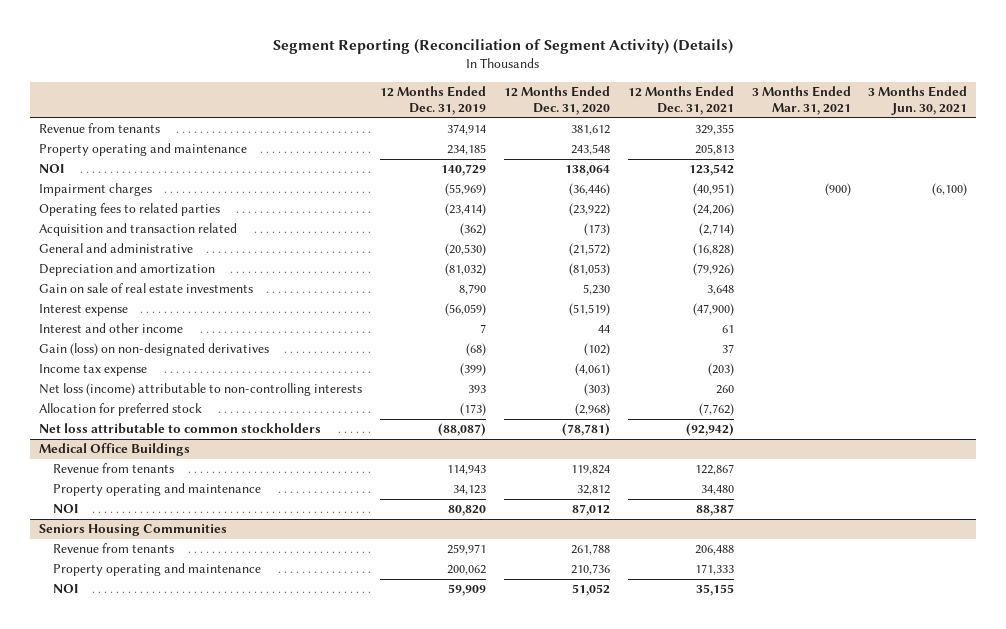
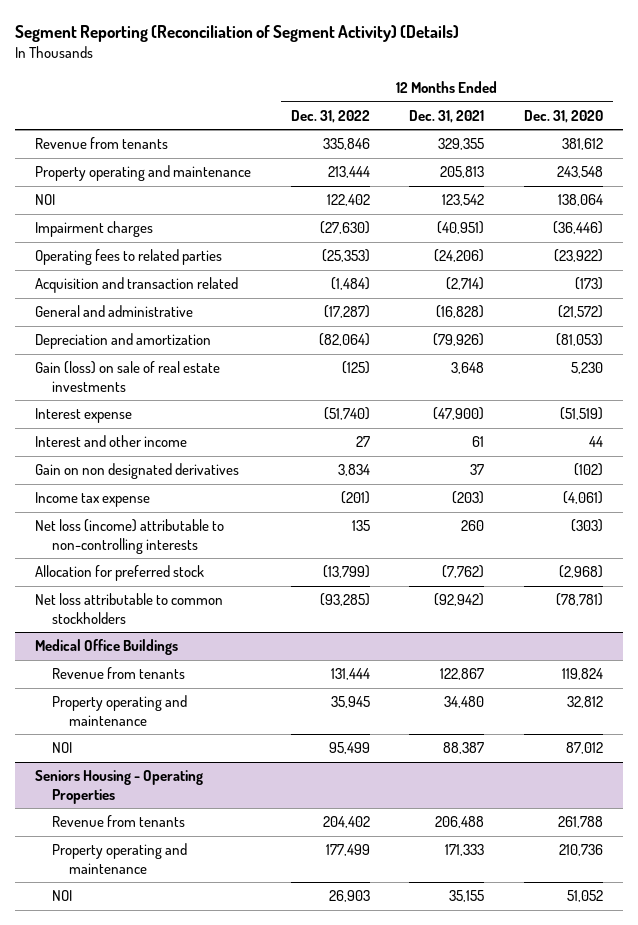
[379,85,486,116] 12 Months Ended Dec. 31, 2019 -> none
[751,85,851,116] 3 Months Ended Mar. 31, 2021 -> none
[868,85,968,116] 3 Months Ended Jun. 30, 2021 -> none
none -> [290,109,370,123] Dec. 31, 2022
[38,283,253,294] Gain on sale of real estate investments -> [34,361,220,392] Gain (loss) on sale of real estate investments
[38,343,269,357] Gain (loss) on non-designated derivatives -> [34,463,239,480] Gain on non designated derivatives
[38,524,227,537] Seniors Housing Communities -> [34,770,203,804] Seniors Housing - Operating Properties

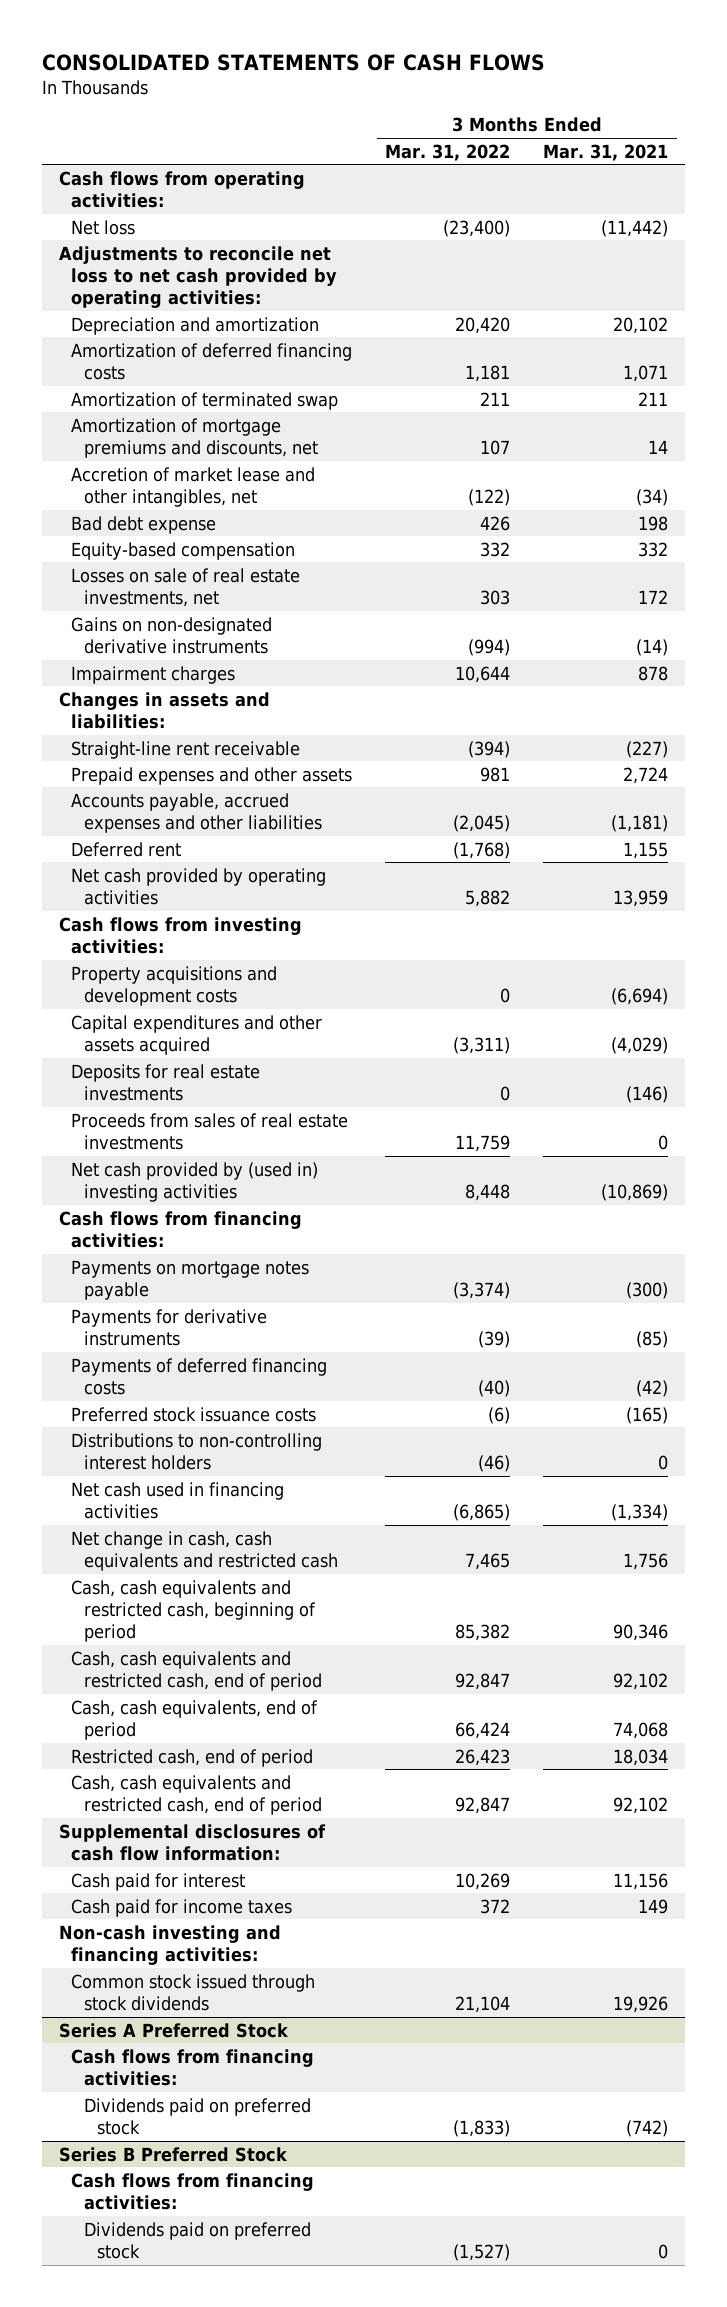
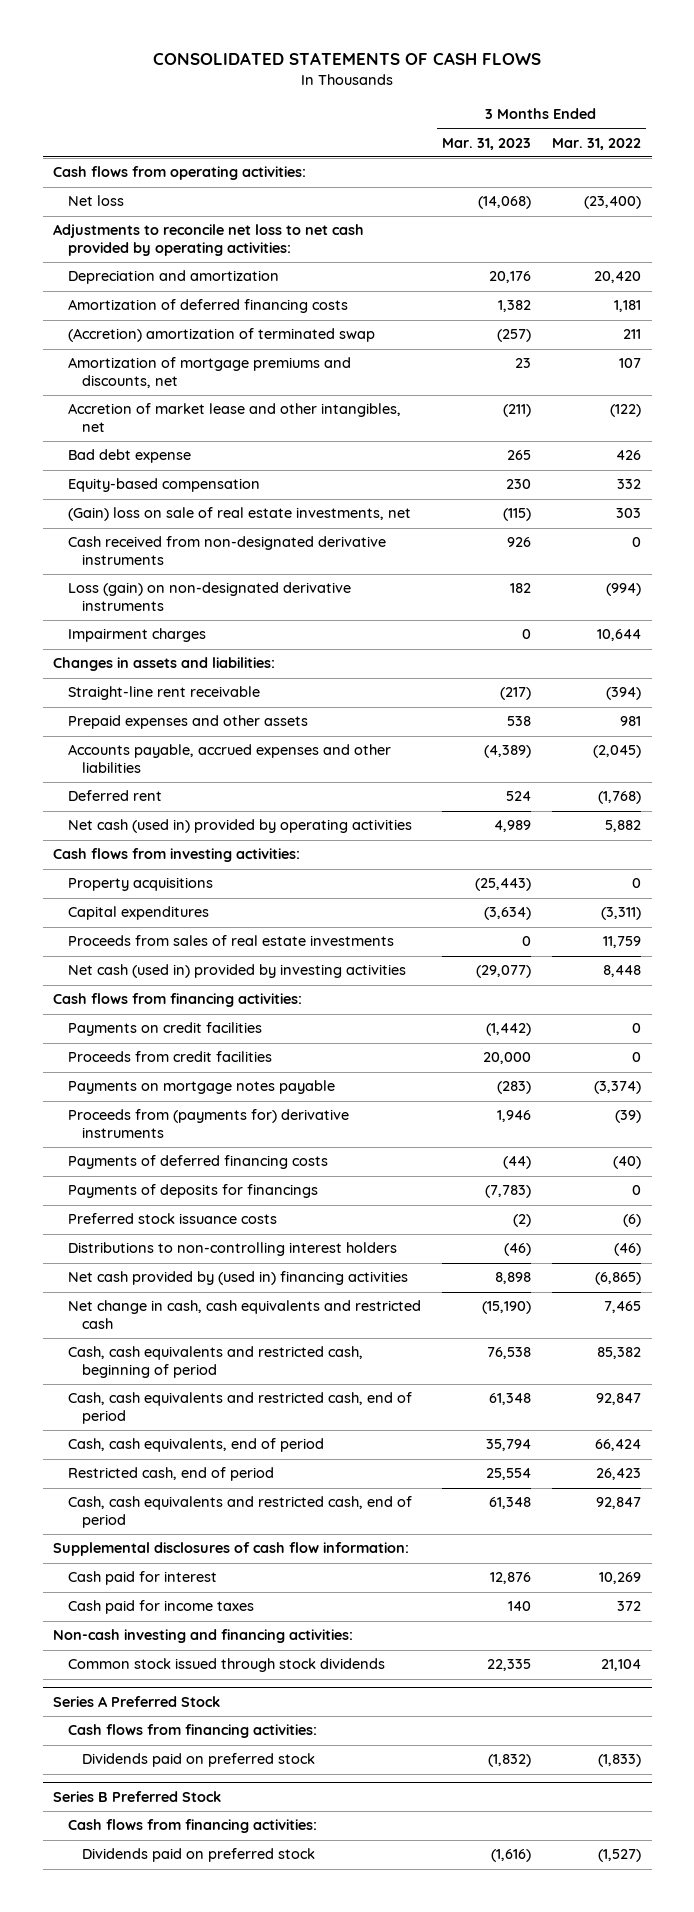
[543,143,669,161] Mar. 31, 2021 -> none
none -> [441,137,531,150] Mar. 31, 2023
[71,391,339,410] Amortization of terminated swap -> [67,328,375,343] (Accretion) amortization of terminated swap
[71,567,301,607] Losses on sale of real estate investments, net -> [67,507,411,522] (Gain) loss on sale of real estate investments, net
none -> [67,536,386,566] Cash received from non-designated derivative instruments
[71,616,273,654] Gains on non-designated derivative instruments -> [67,582,351,612] Loss (gain) on non-designated derivative instruments
[71,867,327,905] Net cash provided by operating activities -> [67,819,412,834] Net cash (used in) provided by operating activities
[71,1063,261,1101] Deposits for real estate investments -> none
[71,965,278,1006] Property acquisitions and development costs -> [67,877,213,892] Property acquisitions
[71,1014,323,1055] Capital expenditures and other assets acquired -> [67,906,209,921] Capital expenditures
[71,1161,319,1202] Net cash provided by (used in) investing activities -> [67,964,406,979] Net cash (used in) provided by investing activities
none -> [67,1022,262,1037] Payments on credit facilities
none -> [67,1051,272,1063] Proceeds from credit facilities
[71,1308,268,1346] Payments for derivative instruments -> [67,1109,349,1139] Proceeds from (payments for) derivative instruments
none -> [67,1184,318,1199] Payments of deposits for financings
[71,1481,285,1519] Net cash used in financing activities -> [67,1271,408,1286] Net cash provided by (used in) financing activities

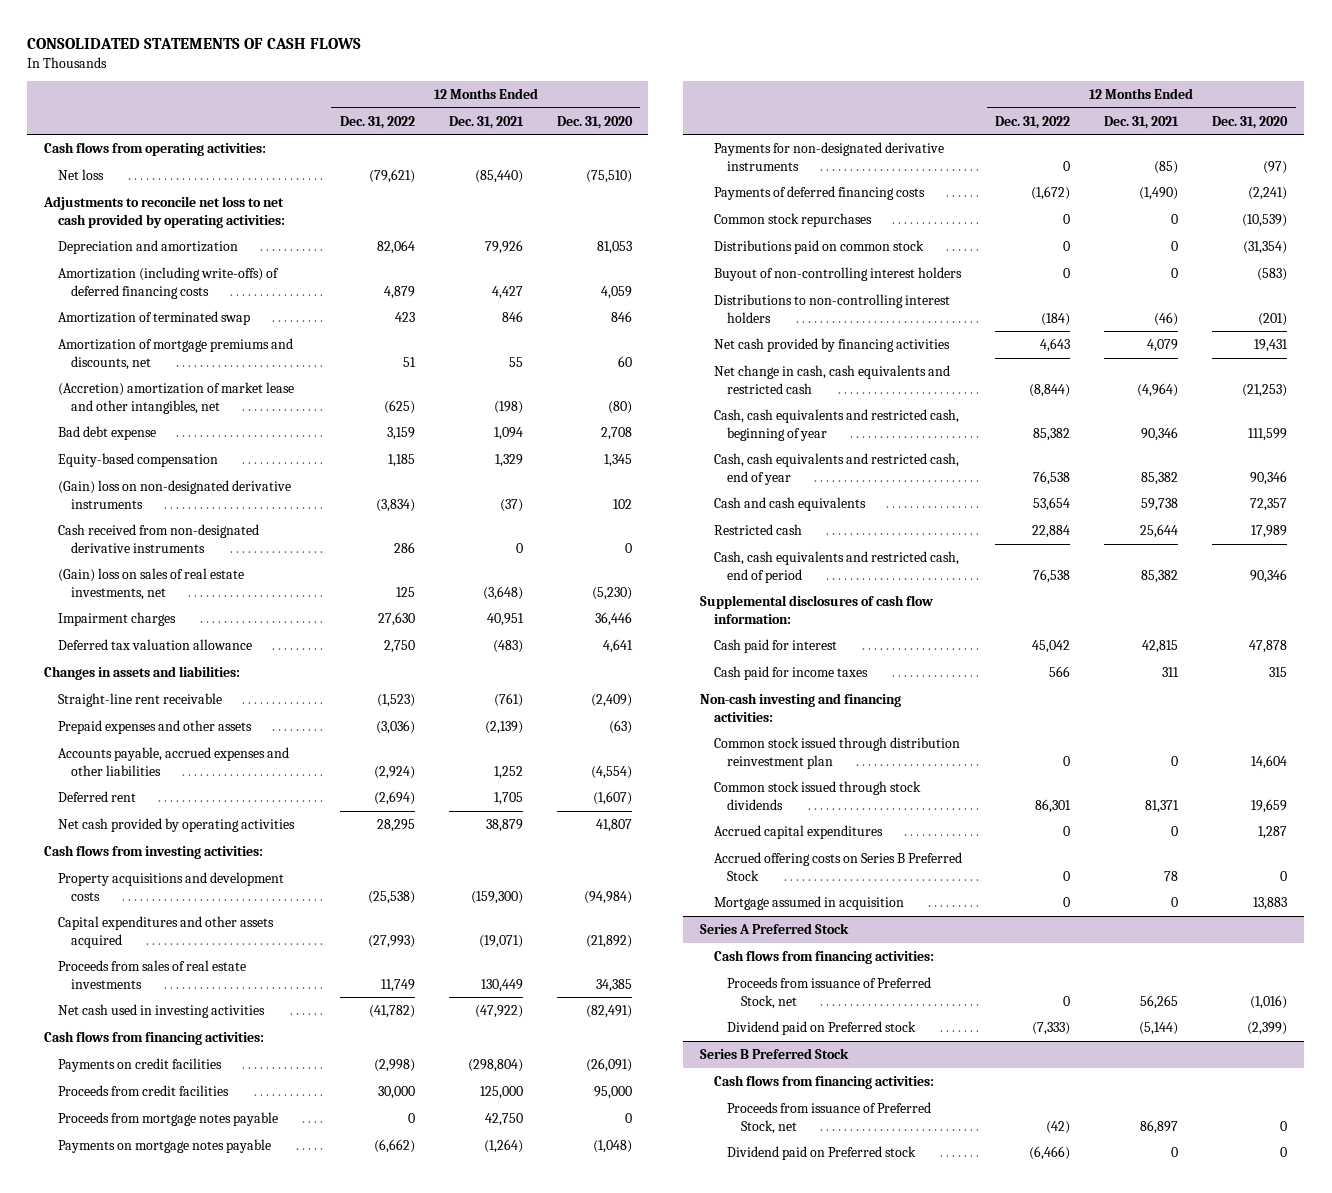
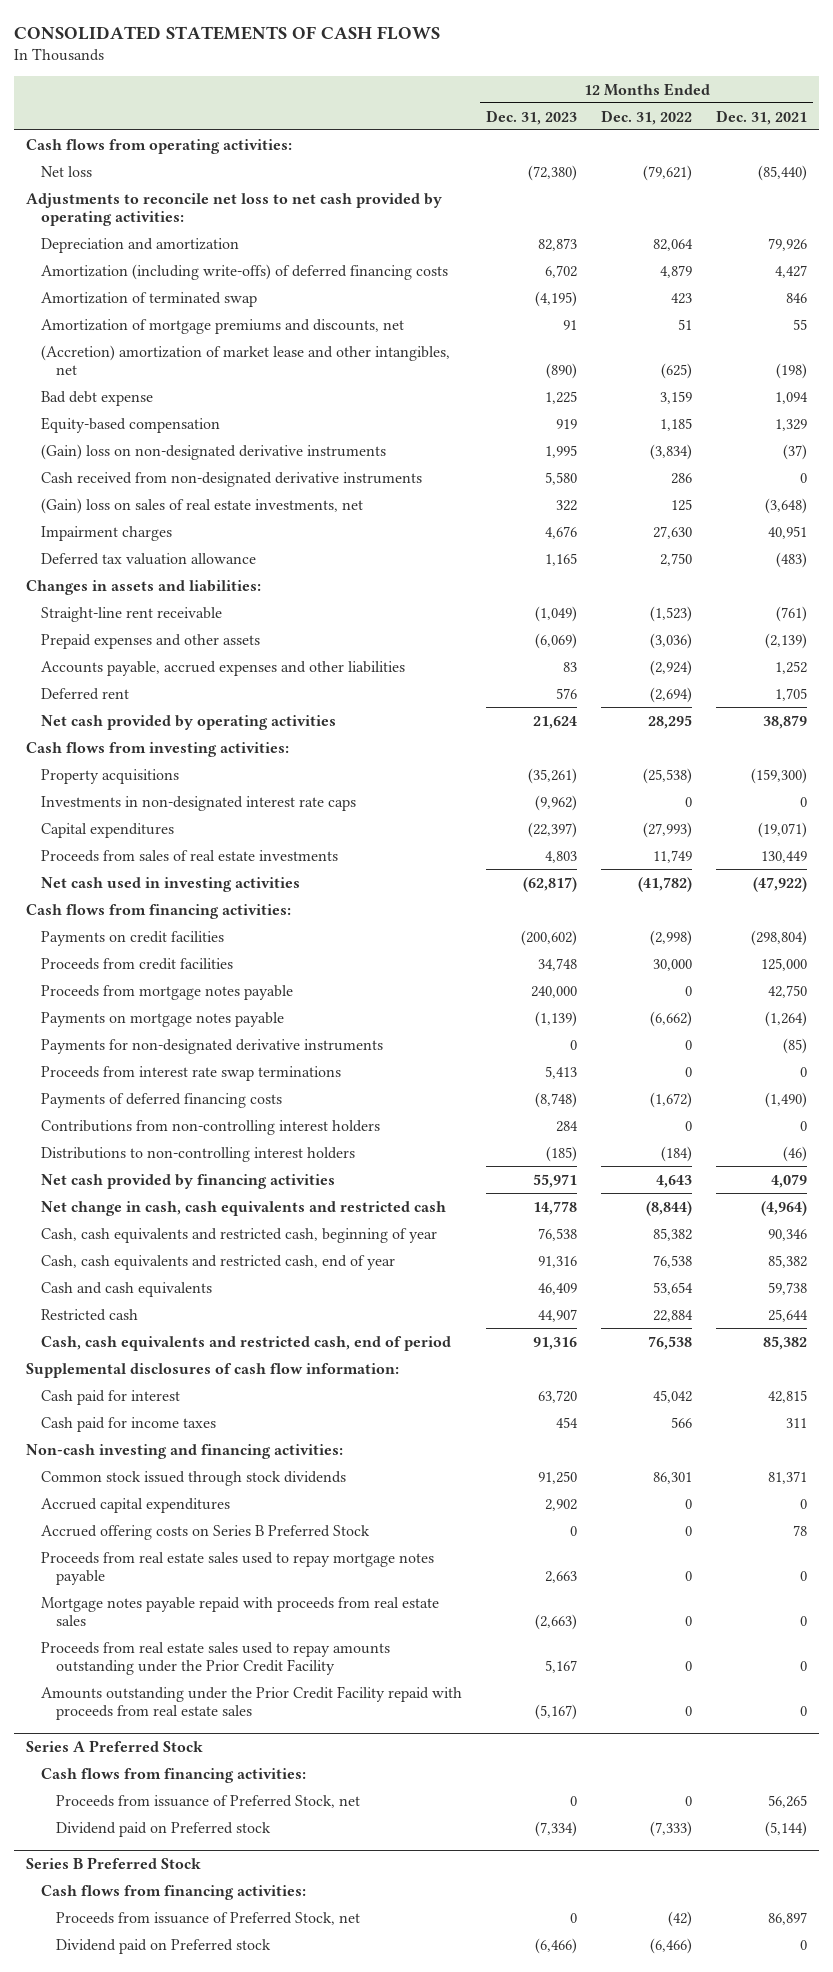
[556,115,633,129] Dec. 31, 2020 -> none
none -> [486,109,578,125] Dec. 31, 2023
[57,871,284,901] Property acquisitions and development costs -> [41,768,180,784] Property acquisitions
none -> [41,795,357,811] Investments in non-designated interest rate caps
[57,915,274,948] Capital expenditures and other assets acquired -> [41,822,175,838] Capital expenditures
none -> [41,1065,342,1081] Proceeds from interest rate swap terminations
[713,212,872,227] Common stock repurchases -> none
[713,239,924,254] Distributions paid on common stock -> none
[713,266,962,281] Buyout of non-controlling interest holders -> [41,1119,381,1135] Contributions from non-controlling interest holders
[713,736,960,769] Common stock issued through distribution reinvestment plan -> none
[713,895,904,910] Mortgage assumed in acquisition -> [41,1551,435,1586] Proceeds from real estate sales used to repay mortgage notes payable
none -> [41,1596,440,1627] Mortgage notes payable repaid with proceeds from real estate sales
none -> [41,1641,391,1676] Proceeds from real estate sales used to repay amounts outstanding under the Prior Credit Facility
none -> [41,1685,463,1721] Amounts outstanding under the Prior Credit Facility repaid with proceeds from real estate sales

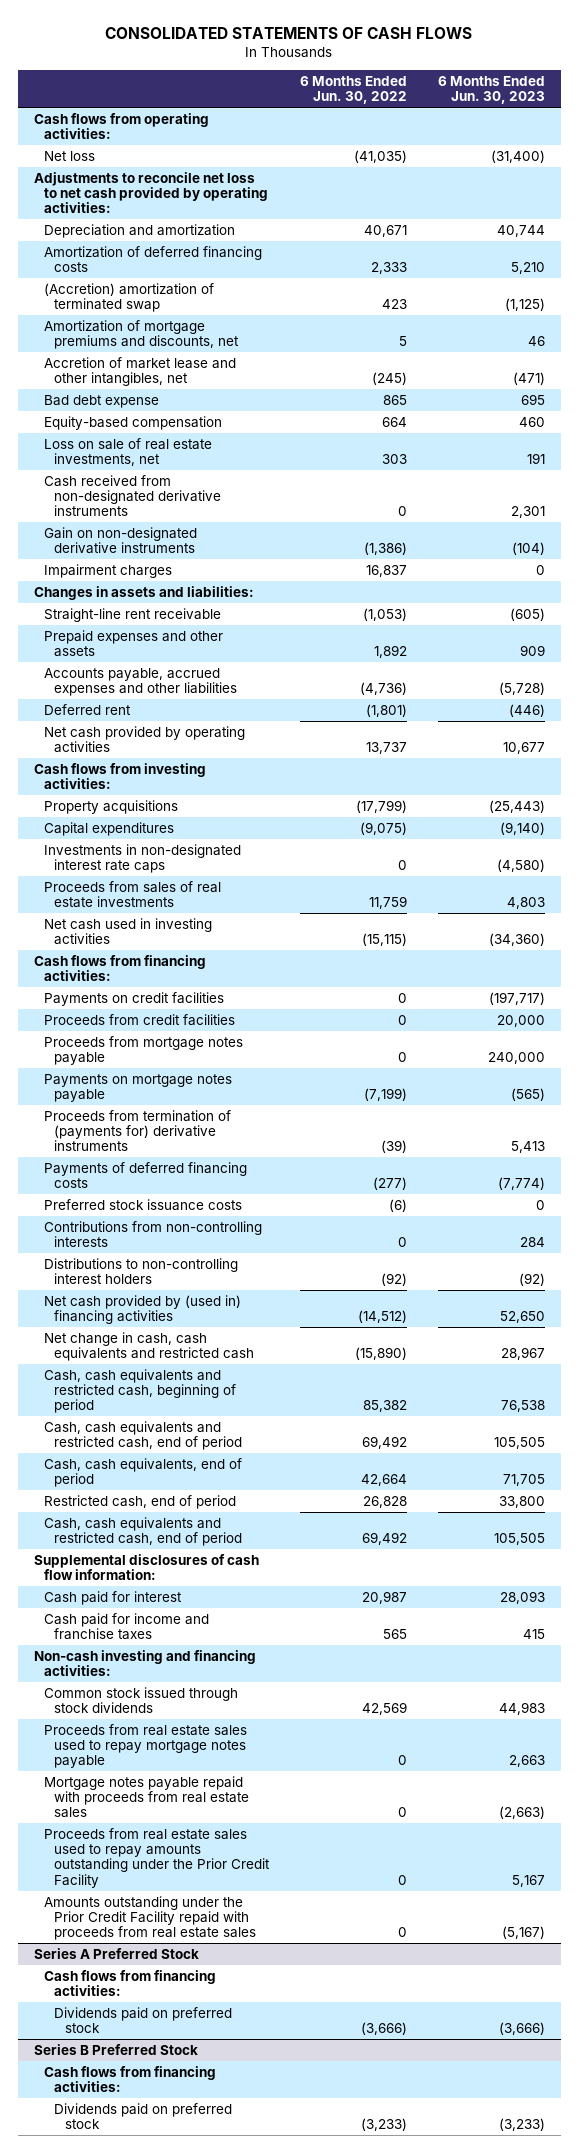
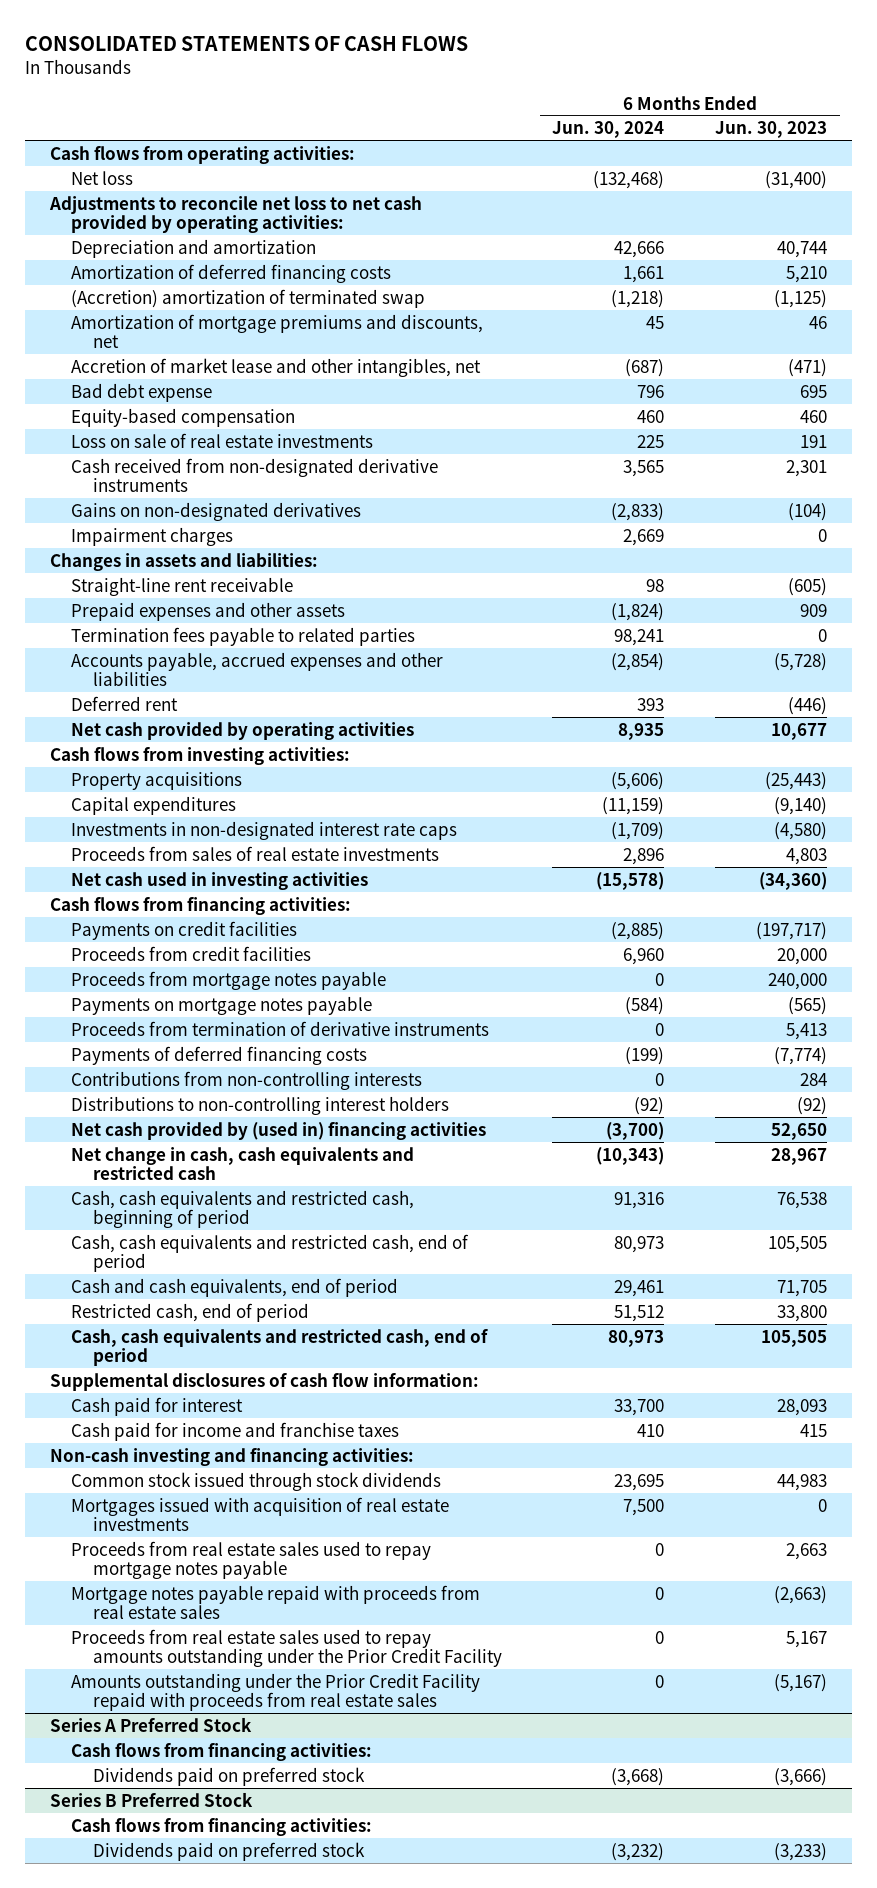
[300,75,408,105] 6 Months Ended Jun. 30, 2022 -> none
none -> [552,121,665,139] Jun. 30, 2024
[44,437,213,467] Loss on sale of real estate investments, net -> [71,432,374,448] Loss on sale of real estate investments
[44,526,198,555] Gain on non-designated derivative instruments -> [71,501,362,521] Gains on non-designated derivatives
none -> [71,626,416,646] Termination fees payable to related parties
[44,1109,232,1152] Proceeds from termination of (payments for) derivative instruments -> [71,1020,490,1036] Proceeds from termination of derivative instruments
[44,1198,243,1211] Preferred stock issuance costs -> none
[44,1457,243,1488] Cash, cash equivalents, end of period -> [71,1277,399,1297] Cash and cash equivalents, end of period
none -> [71,1496,450,1532] Mortgages issued with acquisition of real estate investments

